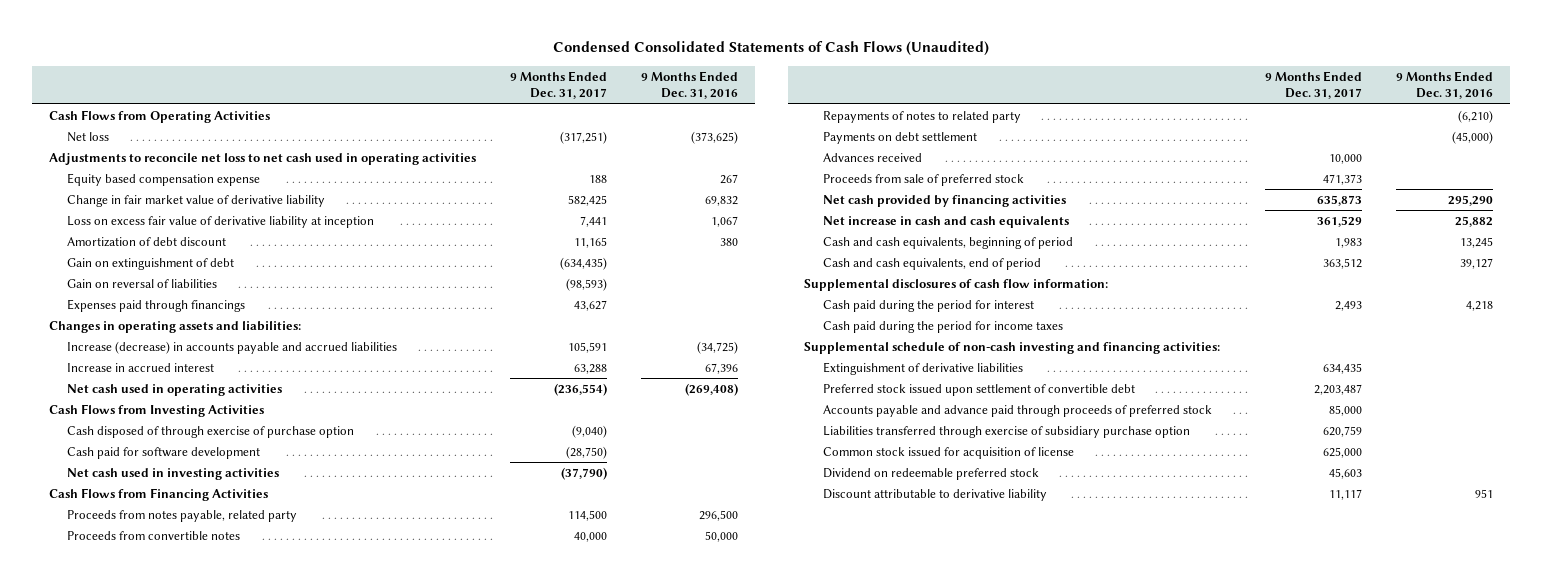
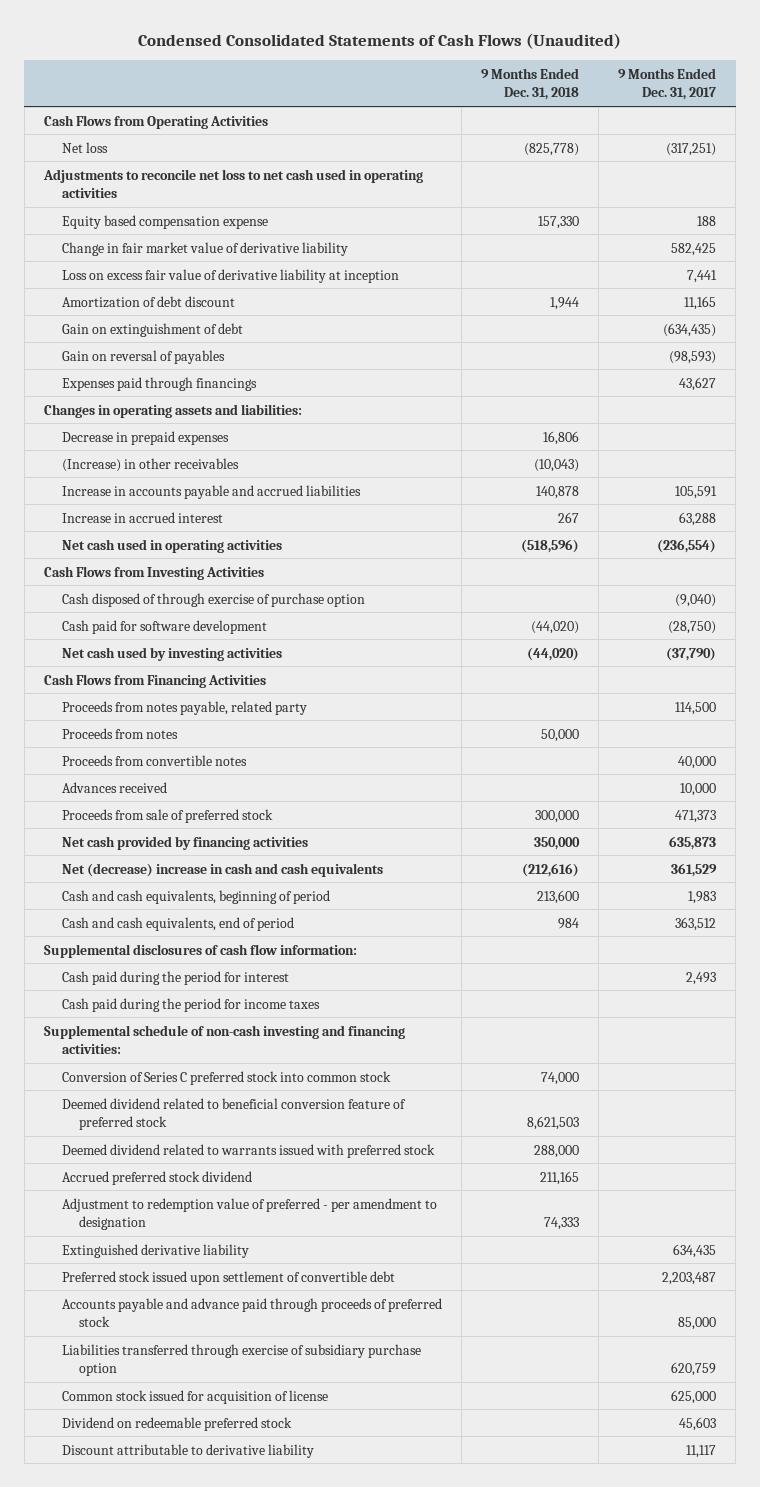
[640,70,738,100] 9 Months Ended Dec. 31, 2016 -> none
none -> [480,68,579,101] 9 Months Ended Dec. 31, 2018
[67,278,218,288] Gain on reversal of liabilities -> [61,349,225,364] Gain on reversal of payables
none -> [61,430,229,445] Decrease in prepaid expenses
none -> [61,457,239,472] (Increase) in other receivables
[67,340,398,354] Increase (decrease) in accounts payable and accrued liabilities -> [61,484,361,499] Increase in accounts payable and accrued liabilities
[67,467,280,480] Net cash used in investing activities -> [61,646,282,661] Net cash used by investing activities
none -> [61,727,178,739] Proceeds from notes
[822,110,1021,123] Repayments of notes to related party -> none
[822,131,977,144] Payments on debt settlement -> none
[822,215,1069,228] Net increase in cash and cash equivalents -> [61,862,383,877] Net (decrease) increase in cash and cash equivalents
none -> [61,1070,391,1085] Conversion of Series C preferred stock into common stock
none -> [61,1097,406,1130] Deemed dividend related to beneficial conversion feature of preferred stock
none -> [61,1143,435,1158] Deemed dividend related to warrants issued with preferred stock
none -> [61,1170,252,1185] Accrued preferred stock dividend
none -> [61,1197,437,1230] Adjustment to redemption value of preferred - per amendment to designation
[822,361,1023,375] Extinguishment of derivative liabilities -> [61,1243,249,1258] Extinguished derivative liability

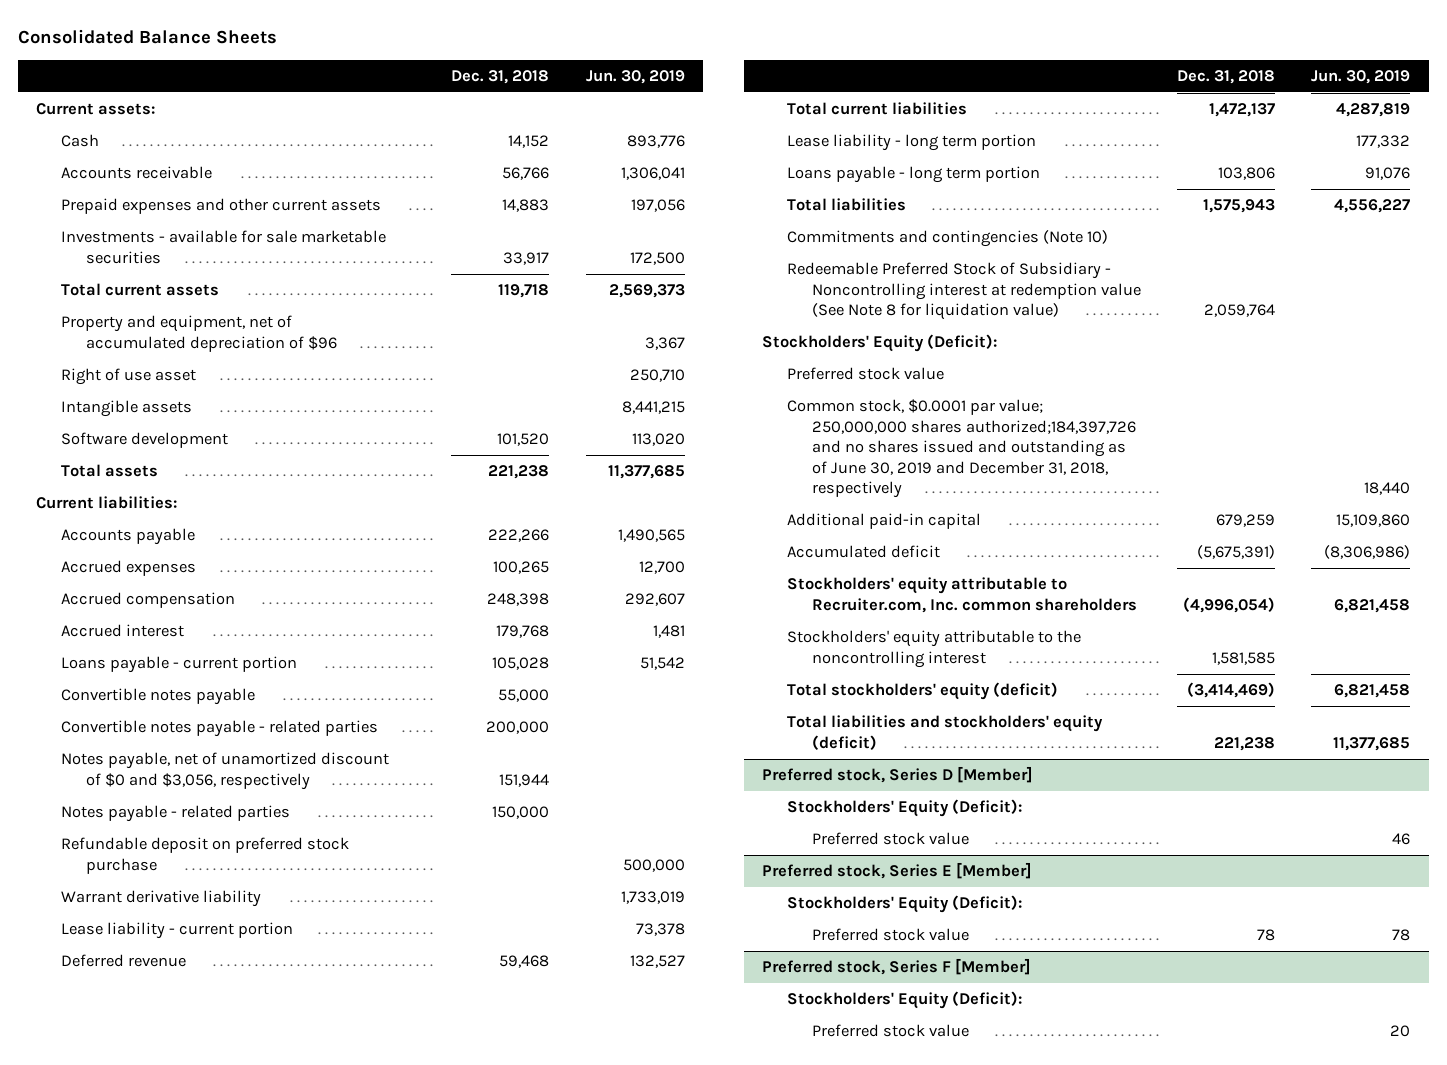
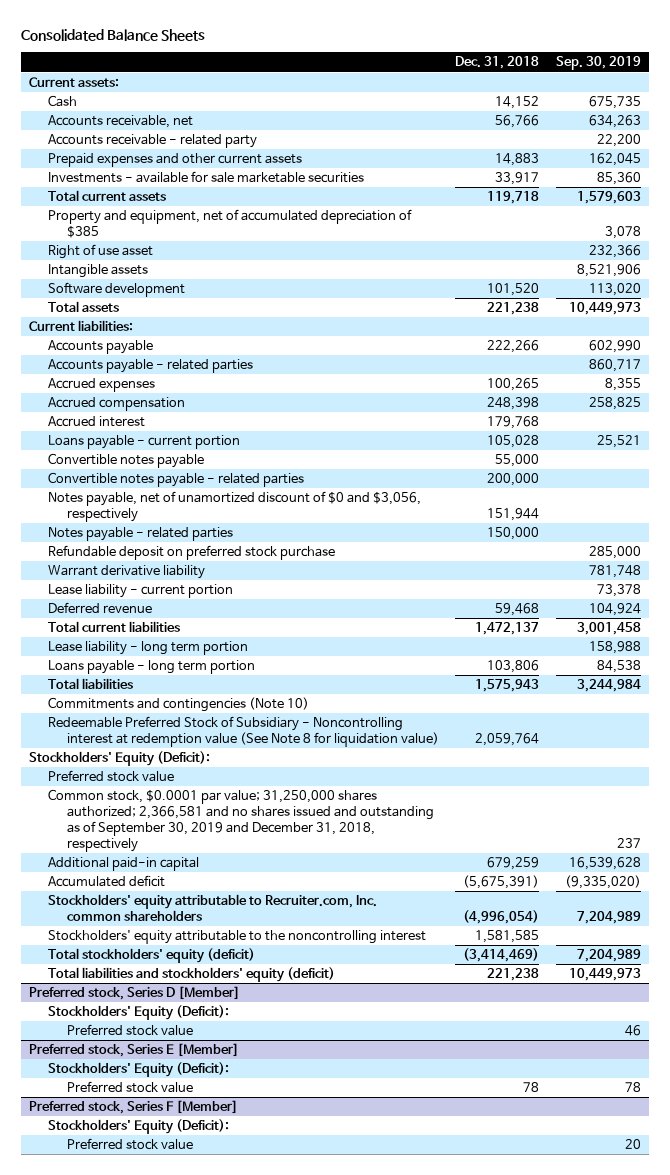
[585,69,685,84] Jun. 30, 2019 -> none
none -> [555,56,641,71] Sep. 30, 2019
[61,166,213,180] Accounts receivable -> [47,115,193,129] Accounts receivable, net
none -> [47,134,257,149] Accounts receivable - related party
[61,315,337,352] Property and equipment, net of accumulated depreciation of $96 -> [47,209,412,238] Property and equipment, net of accumulated depreciation of $385
none -> [47,359,253,374] Accounts payable - related parties
[786,399,1136,499] Common stock, $0.0001 par value; 250,000,000 shares authorized;184,397,726 and no shares issued and outstanding as of June 30, 2019 and December 31, 2018, respectively -> [47,789,434,852] Common stock, $0.0001 par value; 31,250,000 shares authorized; 2,366,581 and no shares issued and outstanding as of September 30, 2019 and December 31, 2018, respectively

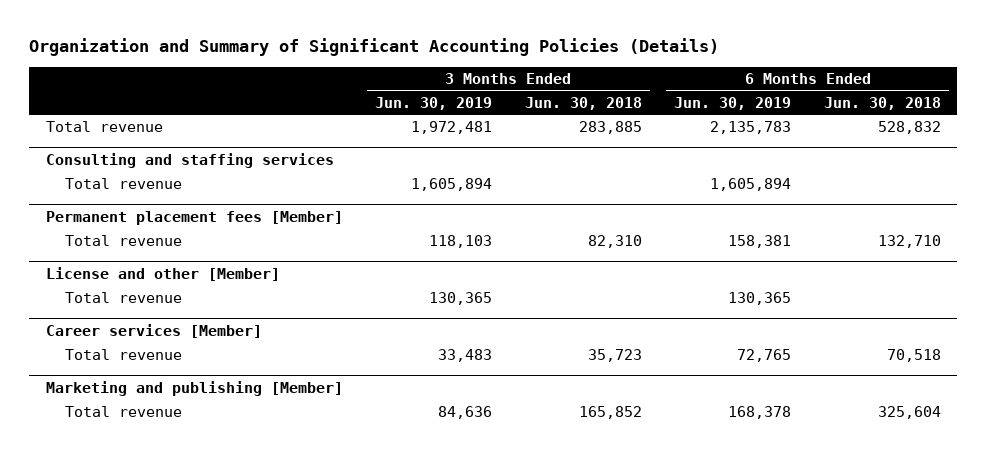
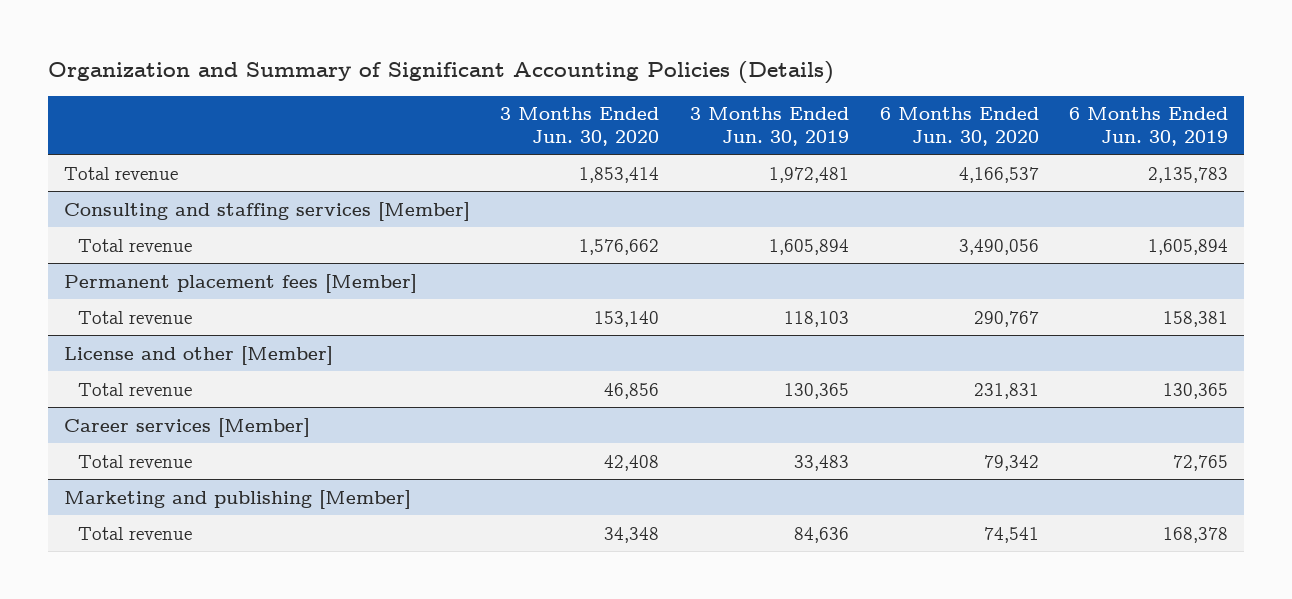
[524,96,642,110] Jun. 30, 2018 -> none
[824,96,942,110] Jun. 30, 2018 -> none
none -> [500,107,660,146] 3 Months Ended Jun. 30, 2020
none -> [879,107,1039,146] 6 Months Ended Jun. 30, 2020
[45,153,334,169] Consulting and staffing services -> [63,201,470,221] Consulting and staffing services [Member]

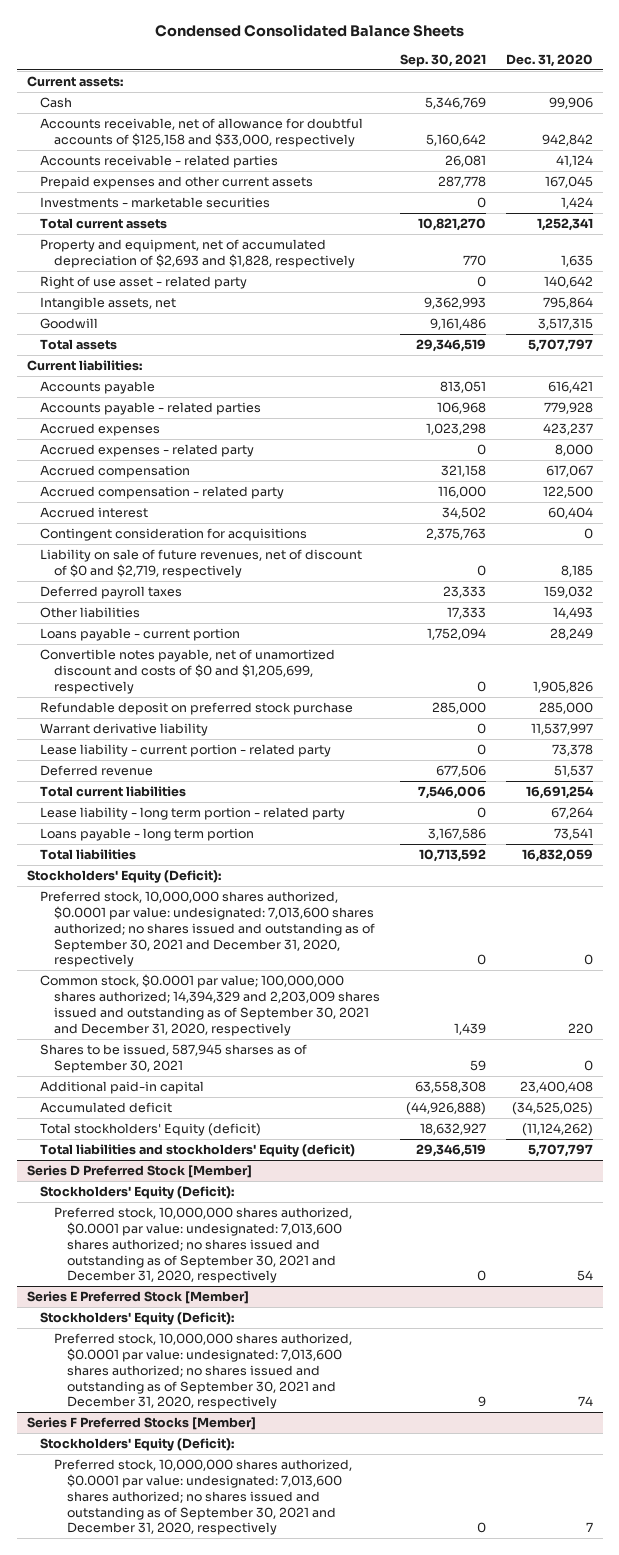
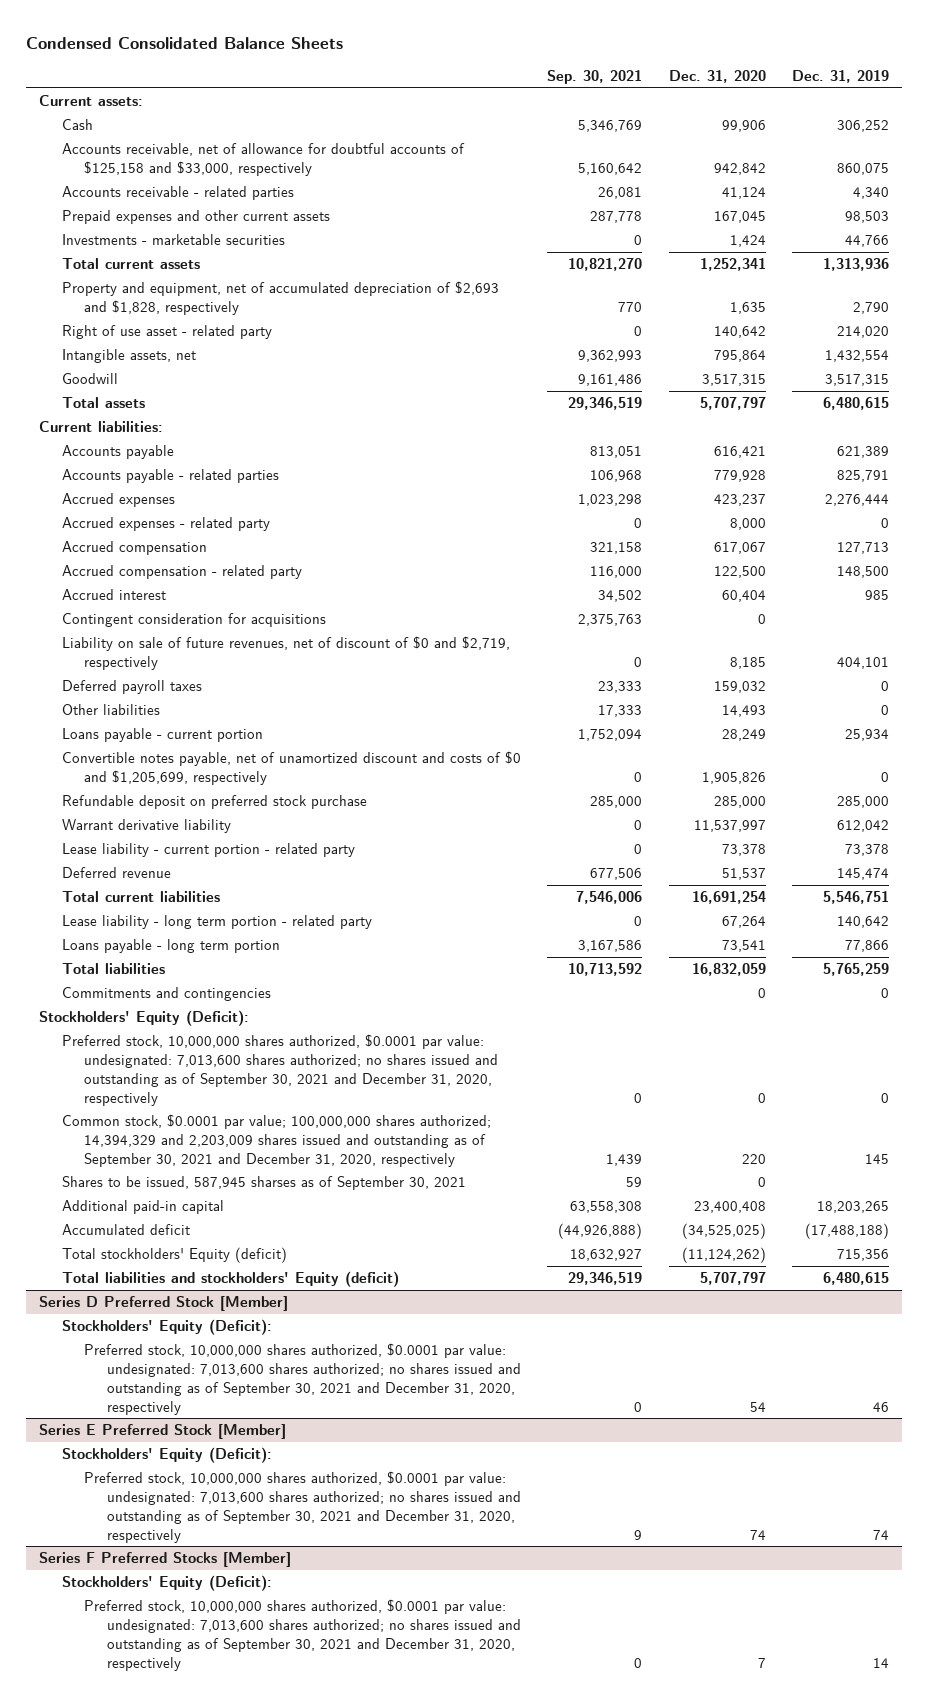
none -> [792,70,890,84] Dec. 31, 2019
none -> [61,987,271,1002] Commitments and contingencies

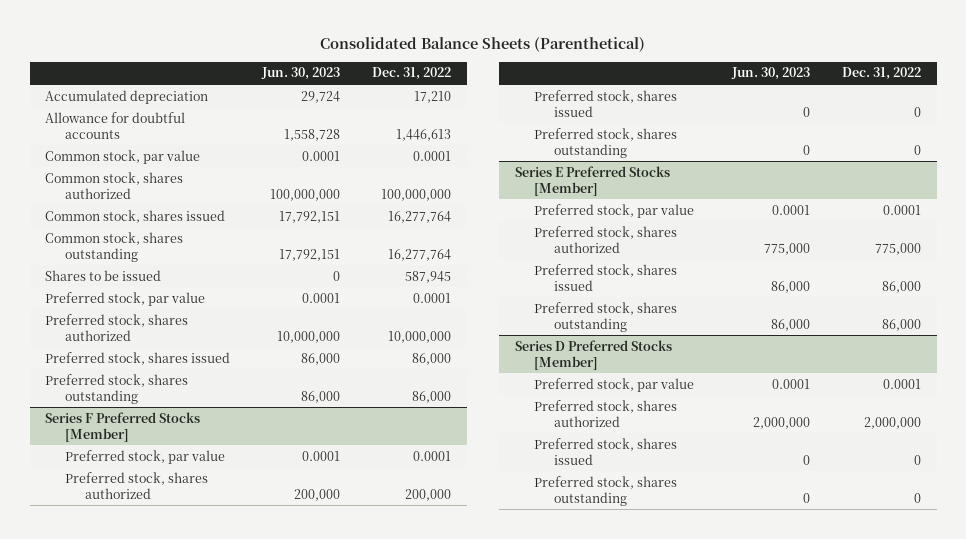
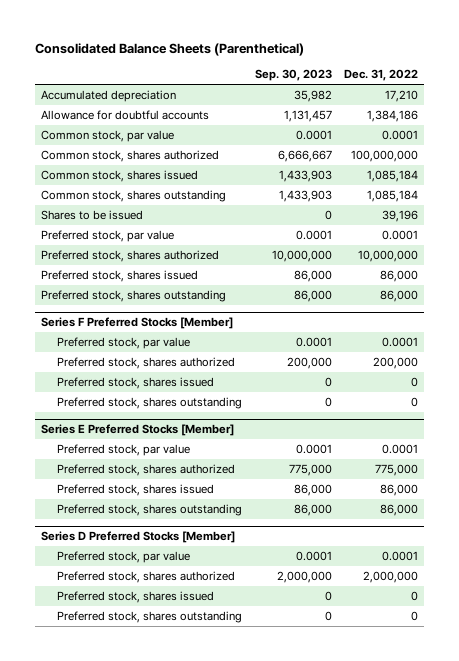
[261,67,341,81] Jun. 30, 2023 -> none
none -> [254,69,332,82] Sep. 30, 2023
[396,128,452,141] 1,446,613 -> [366,109,418,122] 1,384,186
[388,210,452,223] 16,277,764 -> [366,169,418,182] 1,085,184
[388,248,452,261] 16,277,764 -> [366,189,418,202] 1,085,184
[405,270,452,283] 587,945 -> [381,209,418,222] 39,196

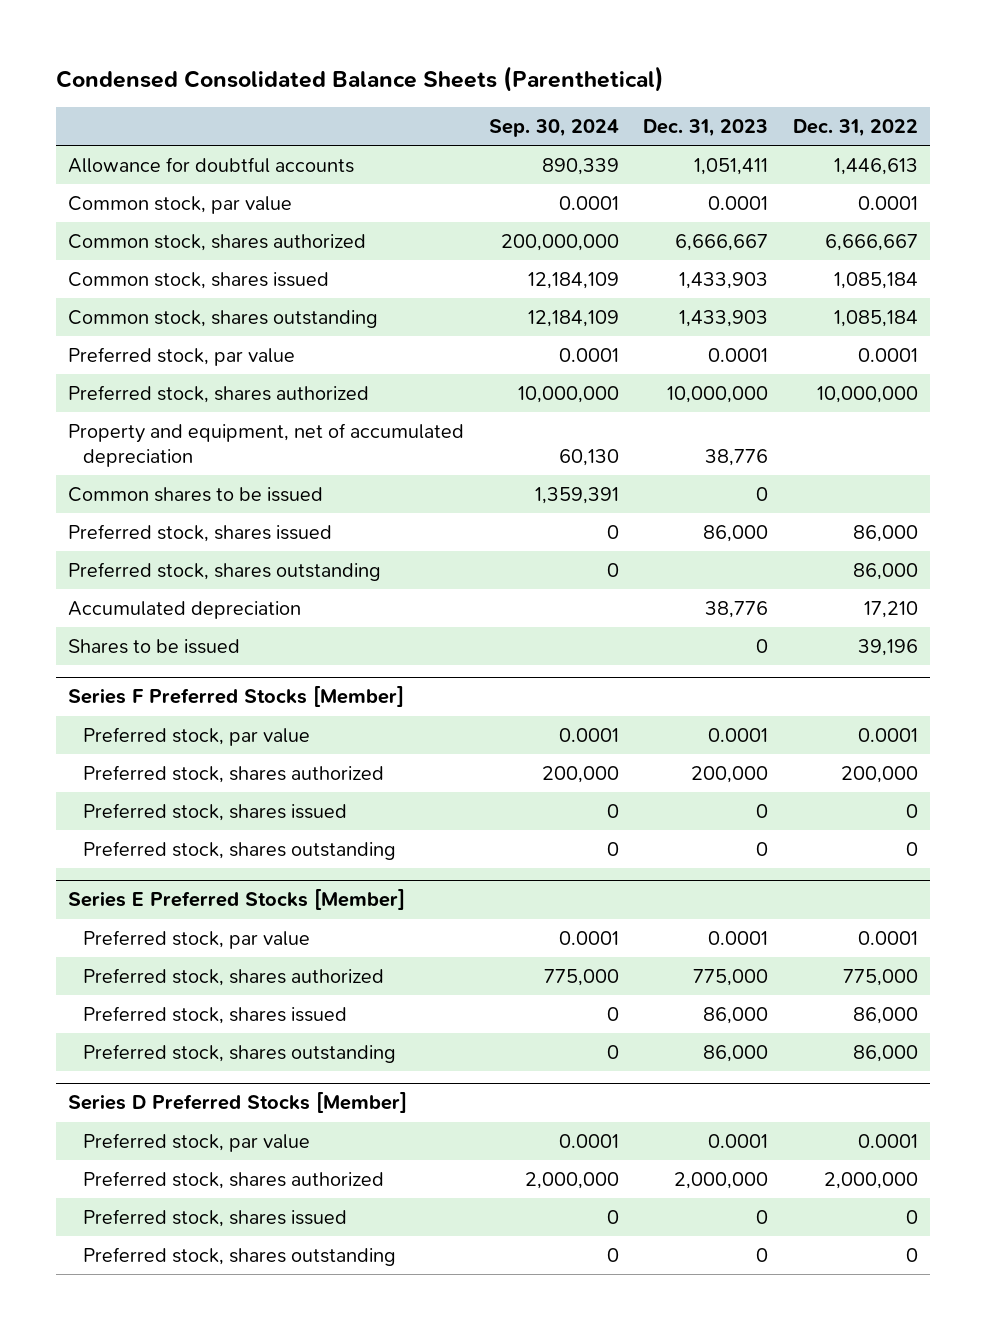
[35,42,305,56] Consolidated Balance Sheets (Parenthetical) -> [55,65,664,92] Condensed Consolidated Balance Sheets (Parenthetical)
[254,69,332,82] Sep. 30, 2023 -> none
none -> [488,118,619,137] Sep. 30, 2024
none -> [643,118,769,137] Dec. 31, 2023
[366,109,418,122] 1,384,186 -> [834,157,919,175] 1,446,613
[350,149,418,162] 100,000,000 -> [825,233,919,251] 6,666,667
none -> [68,422,465,467] Property and equipment, net of accumulated depreciation
none -> [68,486,324,502] Common shares to be issued
[41,89,177,102] Accumulated depreciation -> [68,600,302,619] Accumulated depreciation
[41,209,144,220] Shares to be issued -> [68,638,241,654] Shares to be issued

